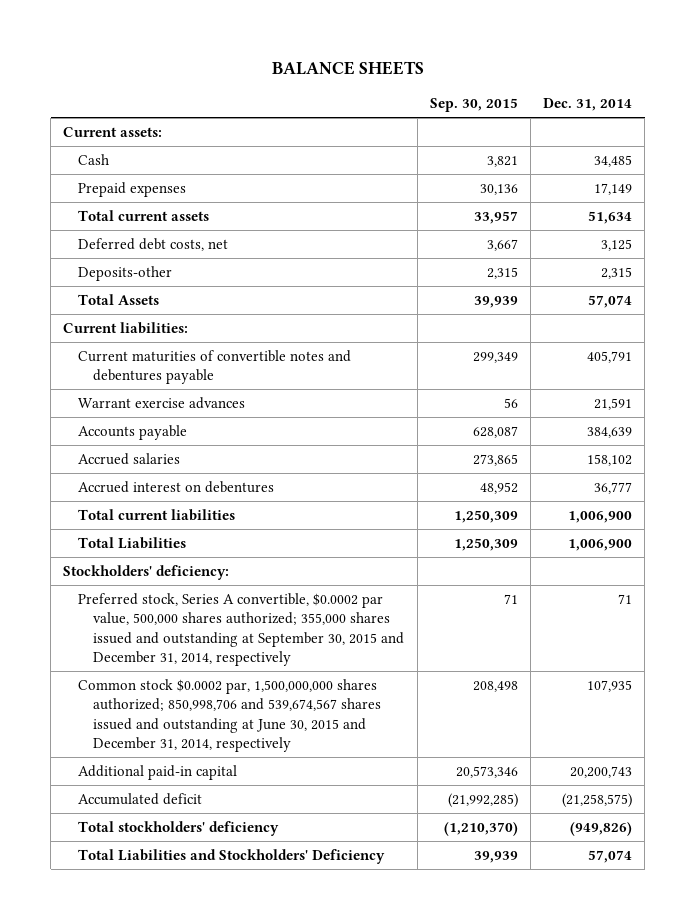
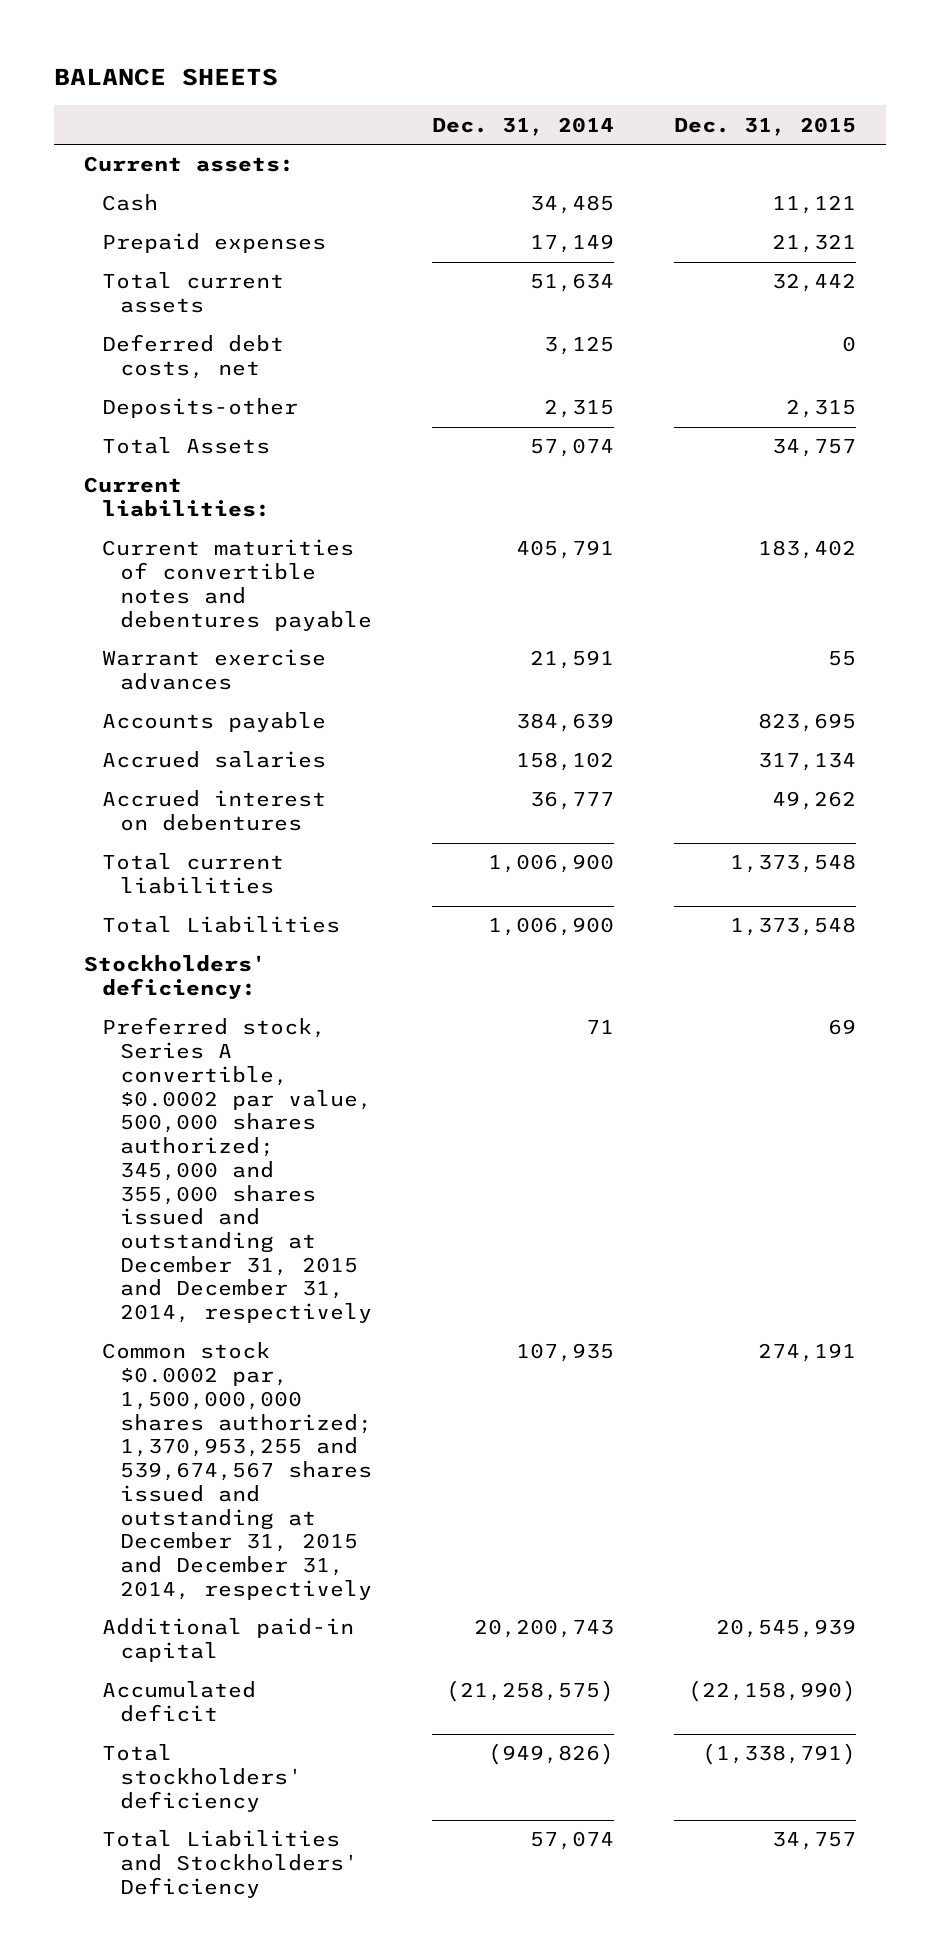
[429,98,518,113] Sep. 30, 2015 -> none
none -> [673,116,856,136] Dec. 31, 2015
[78,592,405,667] Preferred stock, Series A convertible, $0.0002 par value, 500,000 shares authorized; 355,000 shares issued and outstanding at September 30, 2015 and December 31, 2014, respectively -> [102,1017,373,1324] Preferred stock, Series A convertible, $0.0002 par value, 500,000 shares authorized; 345,000 and 355,000 shares issued and outstanding at December 31, 2015 and December 31, 2014, respectively
[78,678,382,753] Common stock $0.0002 par, 1,500,000,000 shares authorized; 850,998,706 and 539,674,567 shares issued and outstanding at June 30, 2015 and December 31, 2014, respectively -> [102,1342,373,1600] Common stock $0.0002 par, 1,500,000,000 shares authorized; 1,370,953,255 and 539,674,567 shares issued and outstanding at December 31, 2015 and December 31, 2014, respectively

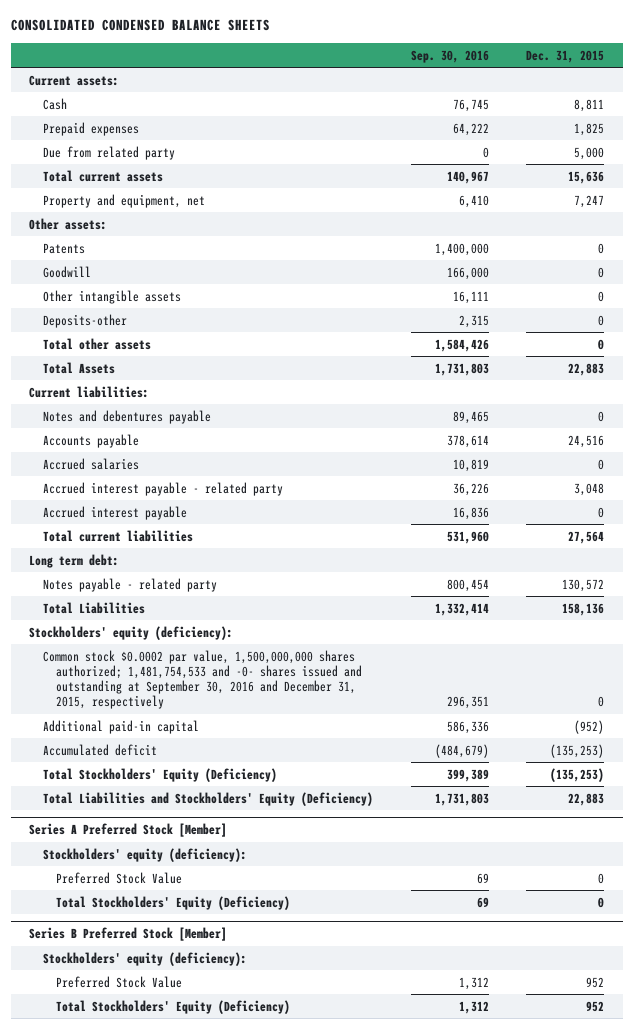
[54,68,279,87] BALANCE SHEETS -> [10,19,270,32] CONSOLIDATED CONDENSED BALANCE SHEETS
[431,116,614,136] Dec. 31, 2014 -> none
none -> [410,49,489,63] Sep. 30, 2016
[102,334,285,380] Deferred debt costs, net -> none
[771,195,856,215] 11,121 -> [574,98,605,112] 8,811
[771,234,856,254] 21,321 -> [574,122,605,136] 1,825
none -> [42,145,175,160] Due from related party
[771,273,856,293] 32,442 -> [568,170,605,184] 15,636
none -> [42,193,205,208] Property and equipment, net
none -> [29,217,108,230] Other assets:
none -> [42,242,85,254] Patents
none -> [42,265,91,278] Goodwill
none -> [42,289,181,304] Other intangible assets
[785,399,856,419] 2,315 -> [598,314,605,326] 0
none -> [42,337,151,350] Total other assets
[771,439,856,458] 34,757 -> [568,362,605,376] 22,883
[102,649,327,691] Warrant exercise advances -> none
[102,1017,373,1324] Preferred stock, Series A convertible, $0.0002 par value, 500,000 shares authorized; 345,000 and 355,000 shares issued and outstanding at December 31, 2015 and December 31, 2014, respectively -> none
[102,539,373,631] Current maturities of convertible notes and debentures payable -> [42,409,211,424] Notes and debentures payable
[757,540,856,560] 183,402 -> [598,410,605,422] 0
[757,713,856,733] 823,695 -> [568,434,605,448] 24,516
[757,753,856,772] 317,134 -> [598,458,605,470] 0
none -> [42,481,283,496] Accrued interest payable - related party
[102,790,327,832] Accrued interest on debentures -> [42,505,187,520] Accrued interest payable
[771,791,856,811] 49,262 -> [598,506,605,518] 0
[729,854,856,874] 1,373,548 -> [568,530,605,544] 27,564
none -> [29,553,120,568] Long term debt:
none -> [42,577,217,592] Notes payable - related party
[729,917,856,937] 1,373,548 -> [562,602,605,616] 158,136
[84,955,267,1001] Stockholders' deficiency: -> [29,625,234,640] Stockholders' equity (deficiency):
[102,1342,373,1600] Common stock $0.0002 par, 1,500,000,000 shares authorized; 1,370,953,255 and 539,674,567 shares issued and outstanding at December 31, 2015 and December 31, 2014, respectively -> [42,649,363,710] Common stock $0.0002 par value, 1,500,000,000 shares authorized; 1,481,754,533 and -0- shares issued and outstanding at September 30, 2016 and December 31, 2015, respectively
[757,1343,856,1363] 274,191 -> [598,696,605,708] 0
[715,1619,856,1639] 20,545,939 -> [574,719,605,734] (952)
[687,1680,856,1703] (22,158,990) -> [550,743,605,758] (135,253)
[102,1744,303,1812] Total stockholders' deficiency -> [42,767,277,782] Total Stockholders' Equity (Deficiency)
[701,1743,856,1766] (1,338,791) -> [550,767,605,782] (135,253)
[102,1830,359,1898] Total Liabilities and Stockholders' Deficiency -> [42,791,373,806] Total Liabilities and Stockholders' Equity (Deficiency)
[771,1832,856,1851] 34,757 -> [568,792,605,806] 22,883
none -> [29,823,228,838] Series A Preferred Stock [Member]
none -> [42,847,247,862] Stockholders' equity (deficiency):
none -> [56,871,183,884] Preferred Stock Value
none -> [56,895,291,910] Total Stockholders' Equity (Deficiency)
none -> [29,927,228,942] Series B Preferred Stock [Member]
none -> [42,951,247,966] Stockholders' equity (deficiency):
none -> [56,975,183,988] Preferred Stock Value
none -> [56,999,291,1014] Total Stockholders' Equity (Deficiency)

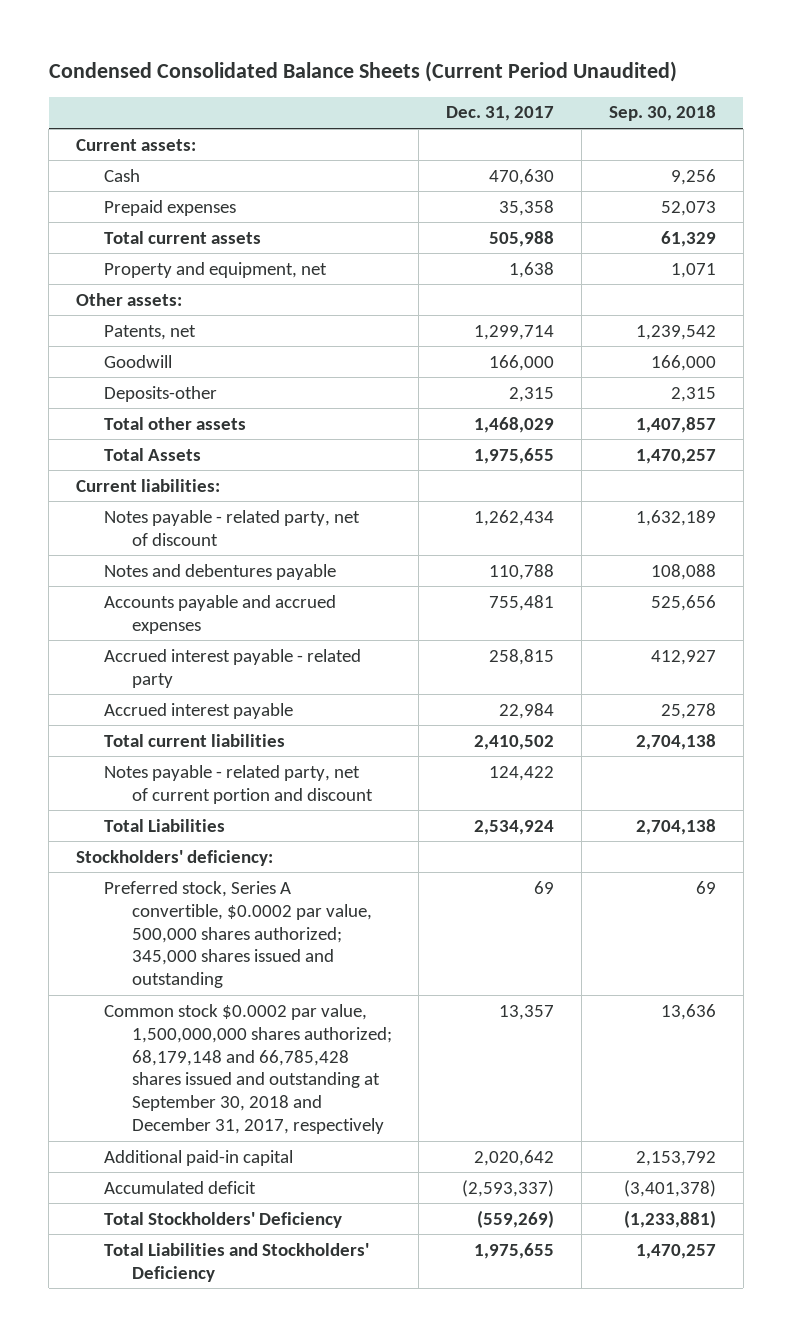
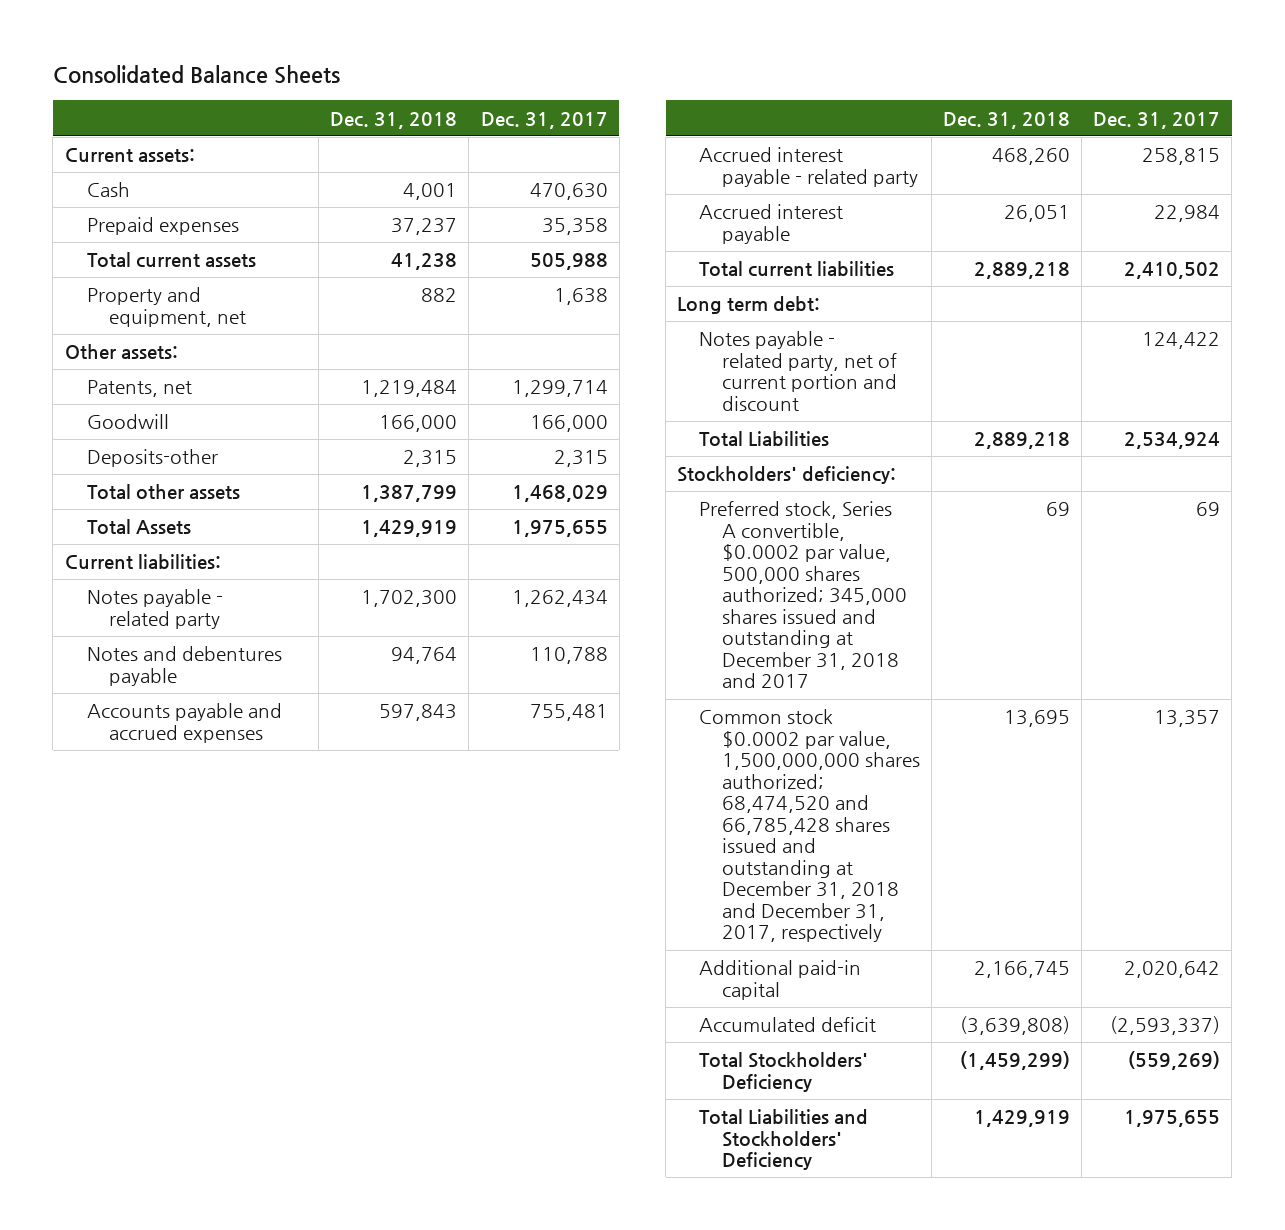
[48,61,677,83] Condensed Consolidated Balance Sheets (Current Period Unaudited) -> [52,64,340,84] Consolidated Balance Sheets
[608,105,716,122] Sep. 30, 2018 -> none
none -> [330,111,458,129] Dec. 31, 2018
[103,509,360,546] Notes payable - related party, net of discount -> [86,589,223,629] Notes payable - related party
none -> [677,296,821,315] Long term debt:
[103,880,372,989] Preferred stock, Series A convertible, $0.0002 par value, 500,000 shares authorized; 345,000 shares issued and outstanding -> [699,501,907,689] Preferred stock, Series A convertible, $0.0002 par value, 500,000 shares authorized; 345,000 shares issued and outstanding at December 31, 2018 and 2017
[103,1003,392,1135] Common stock $0.0002 par value, 1,500,000,000 shares authorized; 68,179,148 and 66,785,428 shares issued and outstanding at September 30, 2018 and December 31, 2017, respectively -> [699,709,920,943] Common stock $0.0002 par value, 1,500,000,000 shares authorized; 68,474,520 and 66,785,428 shares issued and outstanding at December 31, 2018 and December 31, 2017, respectively

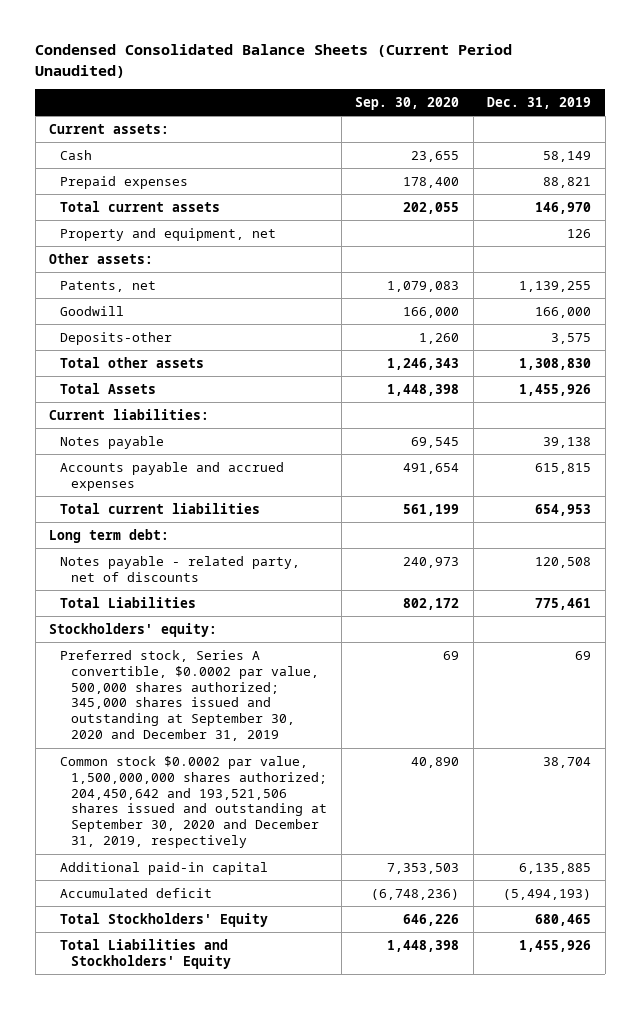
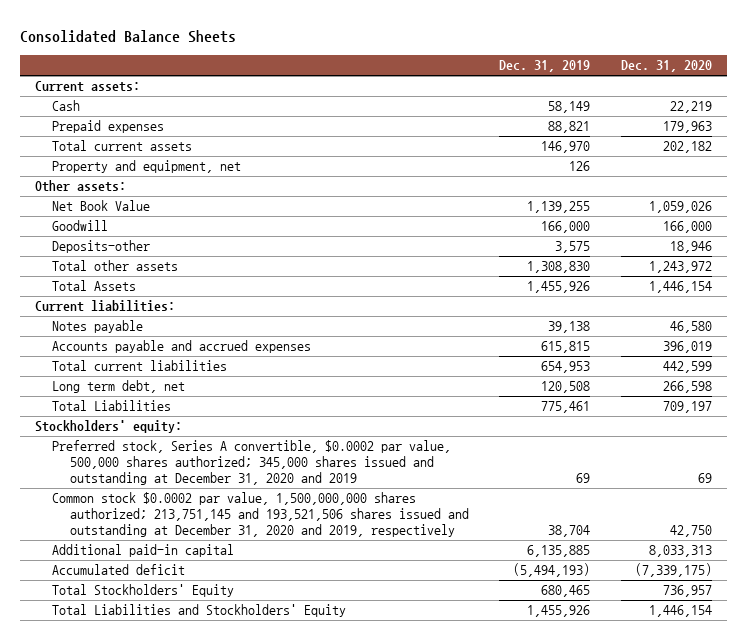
[35,44,513,78] Condensed Consolidated Balance Sheets (Current Period Unaudited) -> [20,30,237,44] Consolidated Balance Sheets
[355,96,460,110] Sep. 30, 2020 -> none
none -> [620,60,712,73] Dec. 31, 2020
[60,280,157,292] Patents, net -> [52,200,151,212] Net Book Value
[49,528,170,543] Long term debt: -> none
[60,555,301,582] Notes payable - related party, net of discounts -> [52,380,186,394] Long term debt, net
[60,649,320,742] Preferred stock, Series A convertible, $0.0002 par value, 500,000 shares authorized; 345,000 shares issued and outstanding at September 30, 2020 and December 31, 2019 -> [52,440,452,486] Preferred stock, Series A convertible, $0.0002 par value, 500,000 shares authorized; 345,000 shares issued and outstanding at December 31, 2020 and 2019
[60,755,328,849] Common stock $0.0002 par value, 1,500,000,000 shares authorized; 204,450,642 and 193,521,506 shares issued and outstanding at September 30, 2020 and December 31, 2019, respectively -> [52,492,469,538] Common stock $0.0002 par value, 1,500,000,000 shares authorized; 213,751,145 and 193,521,506 shares issued and outstanding at December 31, 2020 and 2019, respectively

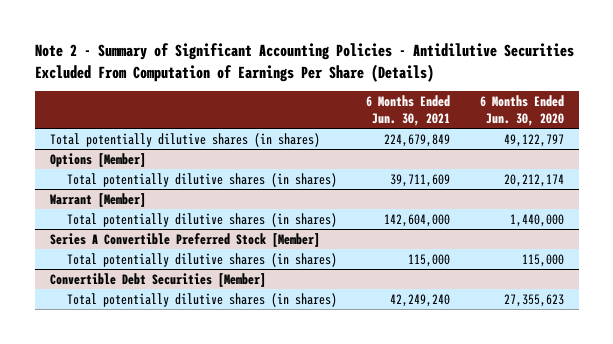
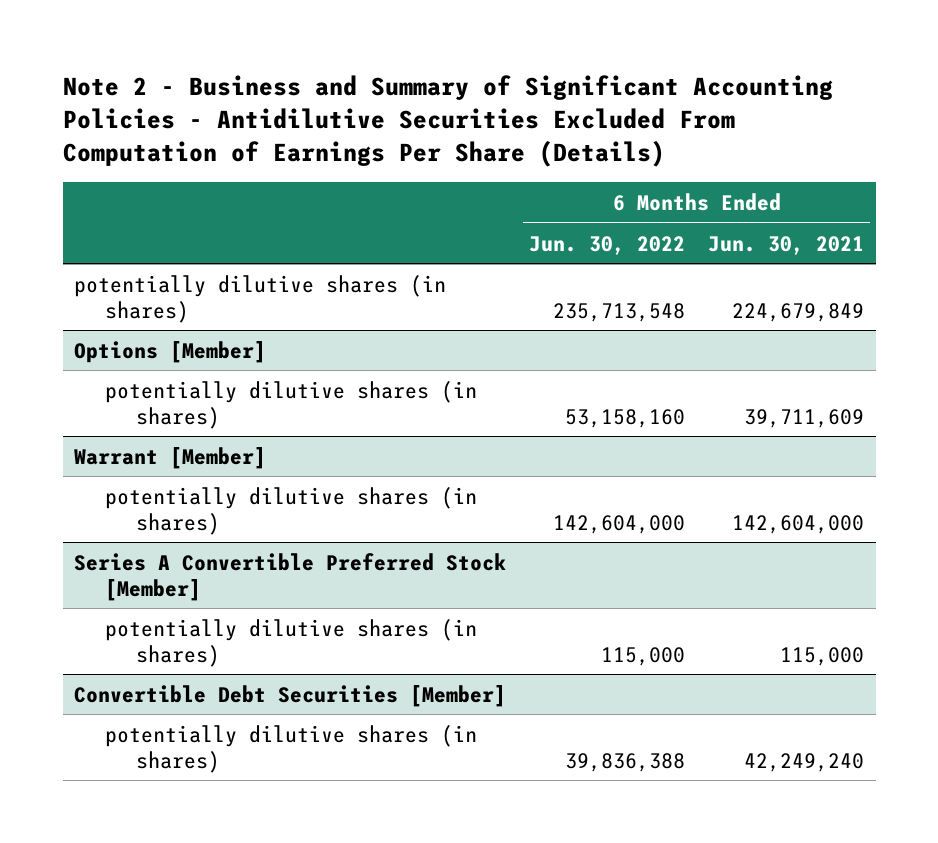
[34,43,574,82] Note 2 - Summary of Significant Accounting Policies - Antidilutive Securities Excluded From Computation of Earnings Per Share (Details) -> [62,75,833,168] Note 2 - Business and Summary of Significant Accounting Policies - Antidilutive Securities Excluded From Computation of Earnings Per Share (Details)
[479,95,564,126] 6 Months Ended Jun. 30, 2020 -> none
none -> [529,235,686,255] Jun. 30, 2022
[49,132,320,147] Total potentially dilutive shares (in shares) -> [74,274,447,323] potentially dilutive shares (in shares)
[67,172,338,187] Total potentially dilutive shares (in shares) -> [105,380,478,429] potentially dilutive shares (in shares)
[67,212,338,227] Total potentially dilutive shares (in shares) -> [105,486,478,535] potentially dilutive shares (in shares)
[67,252,338,267] Total potentially dilutive shares (in shares) -> [105,618,478,667] potentially dilutive shares (in shares)
[67,292,338,307] Total potentially dilutive shares (in shares) -> [105,724,478,773] potentially dilutive shares (in shares)

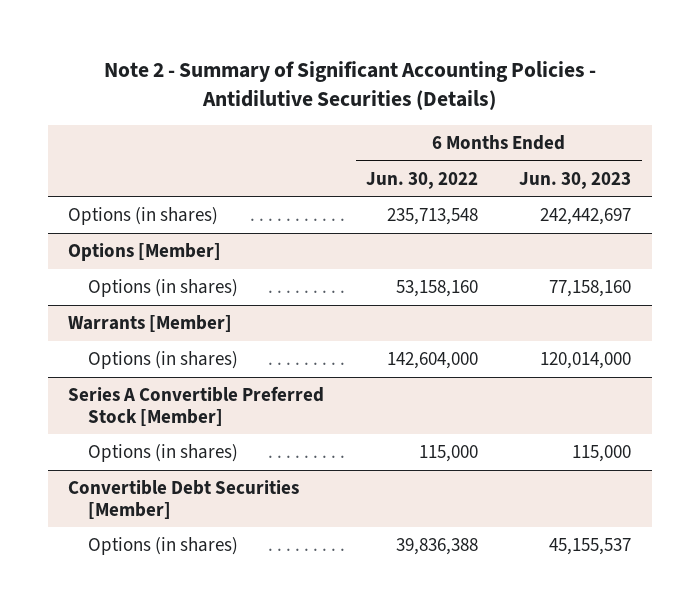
[62,75,833,168] Note 2 - Business and Summary of Significant Accounting Policies - Antidilutive Securities Excluded From Computation of Earnings Per Share (Details) -> [103,60,596,111] Note 2 - Summary of Significant Accounting Policies - Antidilutive Securities (Details)
[708,235,865,255] Jun. 30, 2021 -> none
none -> [519,171,632,189] Jun. 30, 2023
[74,274,447,323] potentially dilutive shares (in shares) -> [68,206,219,225] Options (in shares)
[105,380,478,429] potentially dilutive shares (in shares) -> [87,278,238,297] Options (in shares)
[74,446,267,469] Warrant [Member] -> [68,314,233,332] Warrants [Member]
[105,486,478,535] potentially dilutive shares (in shares) -> [87,350,238,369] Options (in shares)
[105,618,478,667] potentially dilutive shares (in shares) -> [87,443,238,462] Options (in shares)
[105,724,478,773] potentially dilutive shares (in shares) -> [87,536,238,555] Options (in shares)

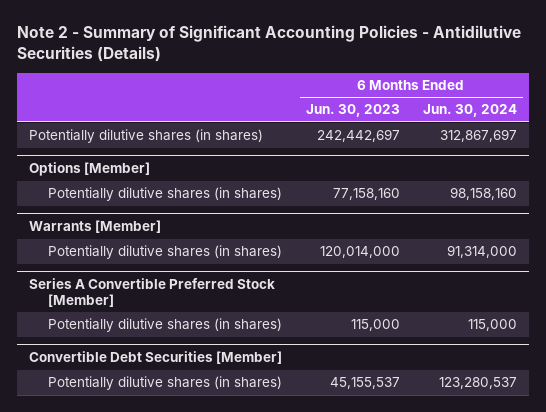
[365,171,478,189] Jun. 30, 2022 -> none
none -> [423,104,518,118] Jun. 30, 2024
[68,206,219,225] Options (in shares) -> [29,129,264,144] Potentially dilutive shares (in shares)
[87,278,238,297] Options (in shares) -> [47,187,282,202] Potentially dilutive shares (in shares)
[87,350,238,369] Options (in shares) -> [47,245,282,260] Potentially dilutive shares (in shares)
[87,443,238,462] Options (in shares) -> [47,318,282,333] Potentially dilutive shares (in shares)
[87,536,238,555] Options (in shares) -> [47,376,282,391] Potentially dilutive shares (in shares)

